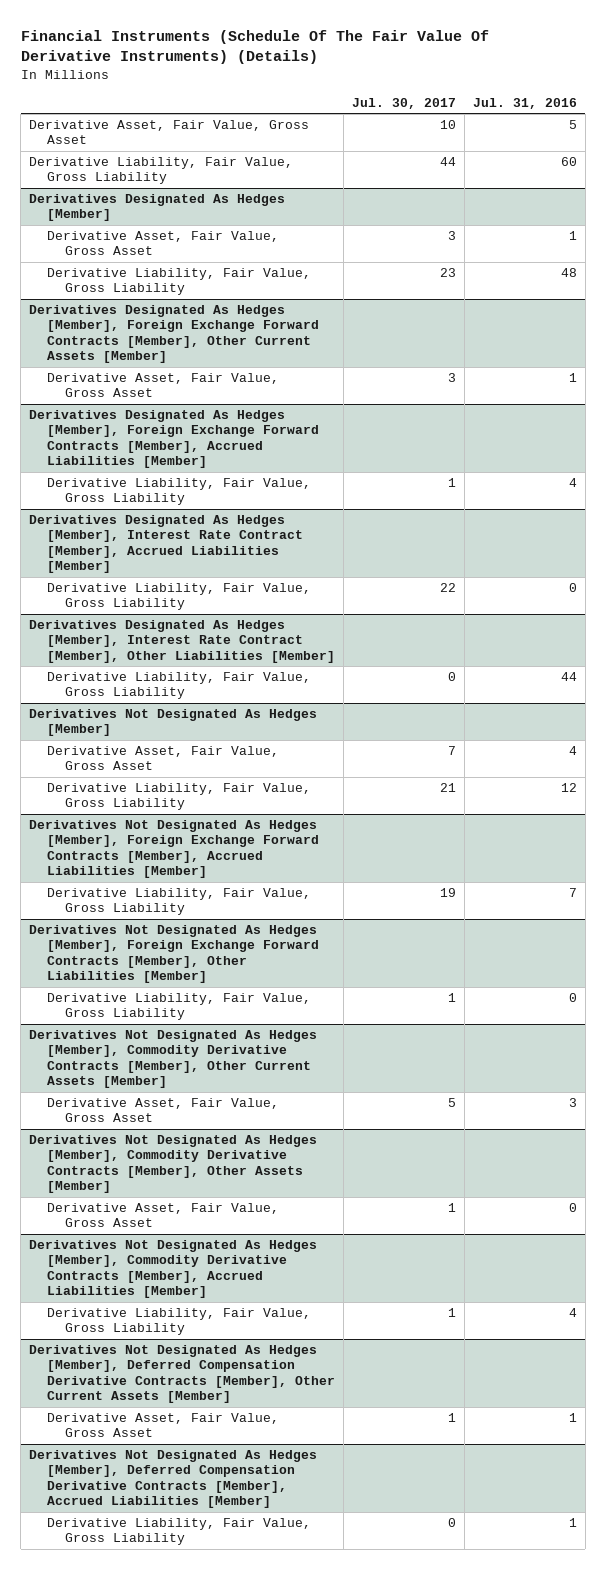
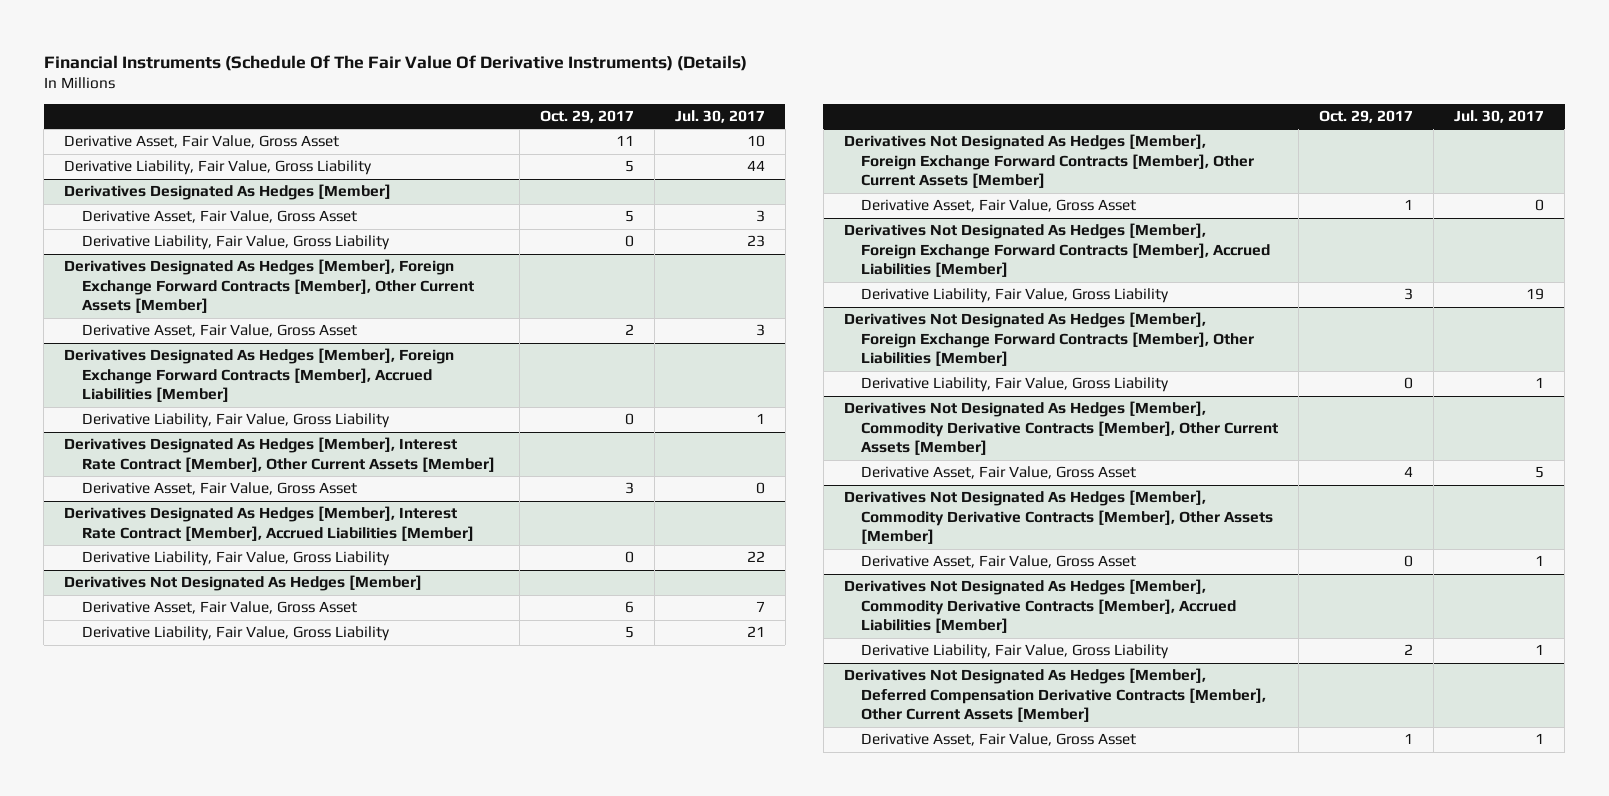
[472,97,577,109] Jul. 31, 2016 -> none
none -> [539,109,634,123] Oct. 29, 2017
none -> [64,437,495,472] Derivatives Designated As Hedges [Member], Interest Rate Contract [Member], Other Current Assets [Member]
none -> [81,482,357,496] Derivative Asset, Fair Value, Gross Asset
[29,620,336,663] Derivatives Designated As Hedges [Member], Interest Rate Contract [Member], Other Liabilities [Member] -> none
[47,672,312,700] Derivative Liability, Fair Value, Gross Liability -> none
none -> [844,134,1255,189] Derivatives Not Designated As Hedges [Member], Foreign Exchange Forward Contracts [Member], Other Current Assets [Member]
none -> [861,199,1137,213] Derivative Asset, Fair Value, Gross Asset
[29,1450,318,1509] Derivatives Not Designated As Hedges [Member], Deferred Compensation Derivative Contracts [Member], Accrued Liabilities [Member] -> none
[47,1518,312,1546] Derivative Liability, Fair Value, Gross Liability -> none

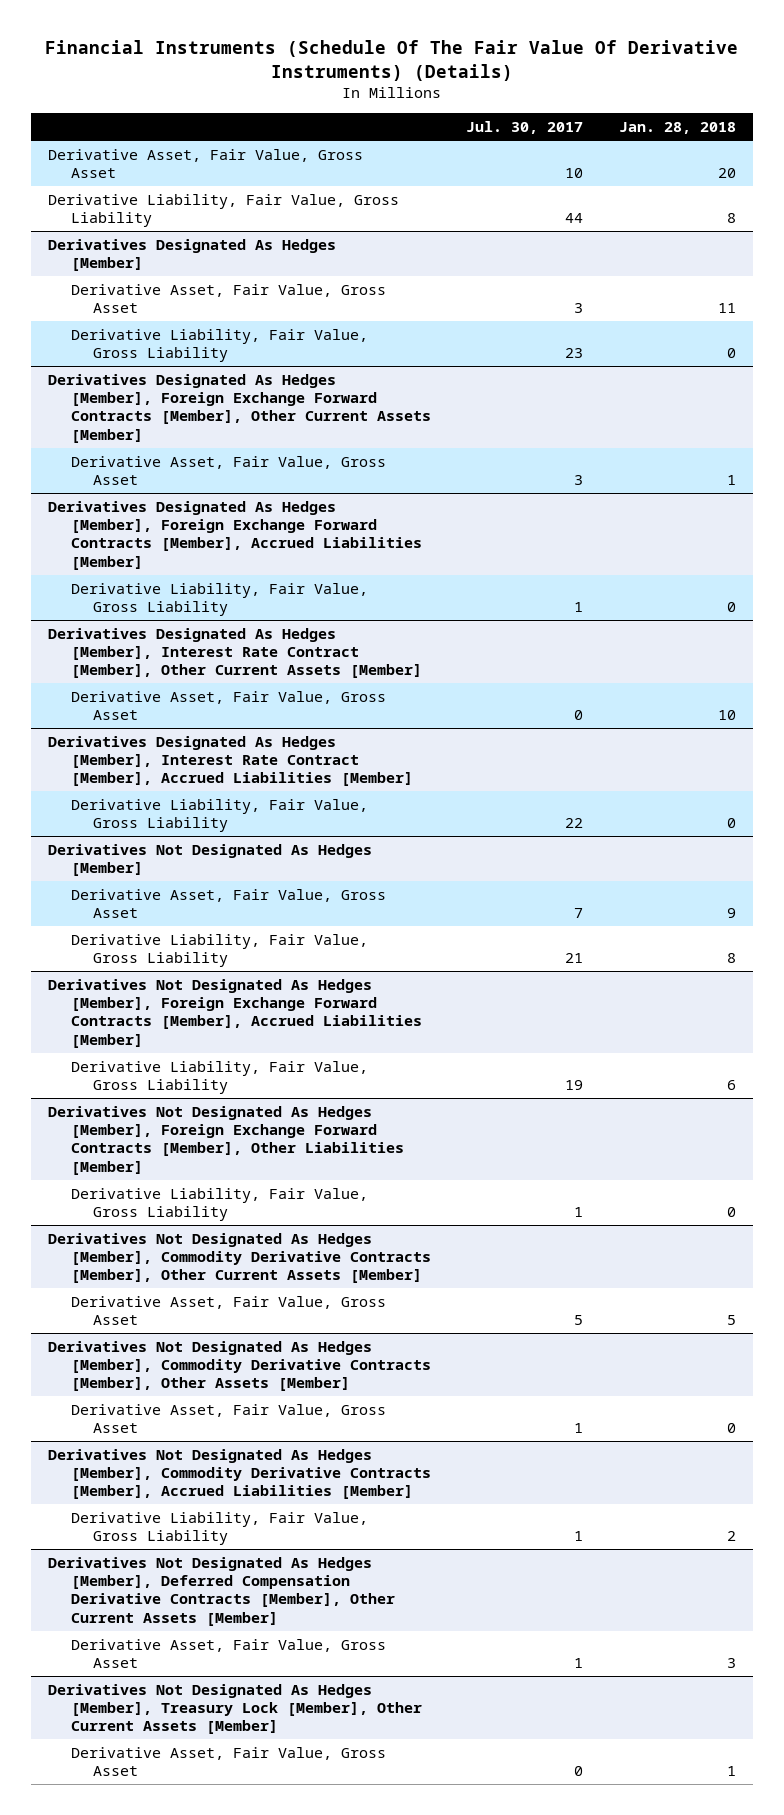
[539,109,634,123] Oct. 29, 2017 -> none
none -> [618,122,736,135] Jan. 28, 2018
[844,134,1255,189] Derivatives Not Designated As Hedges [Member], Foreign Exchange Forward Contracts [Member], Other Current Assets [Member] -> none
[861,199,1137,213] Derivative Asset, Fair Value, Gross Asset -> none
none -> [48,1683,422,1735] Derivatives Not Designated As Hedges [Member], Treasury Lock [Member], Other Current Assets [Member]
none -> [70,1746,386,1777] Derivative Asset, Fair Value, Gross Asset

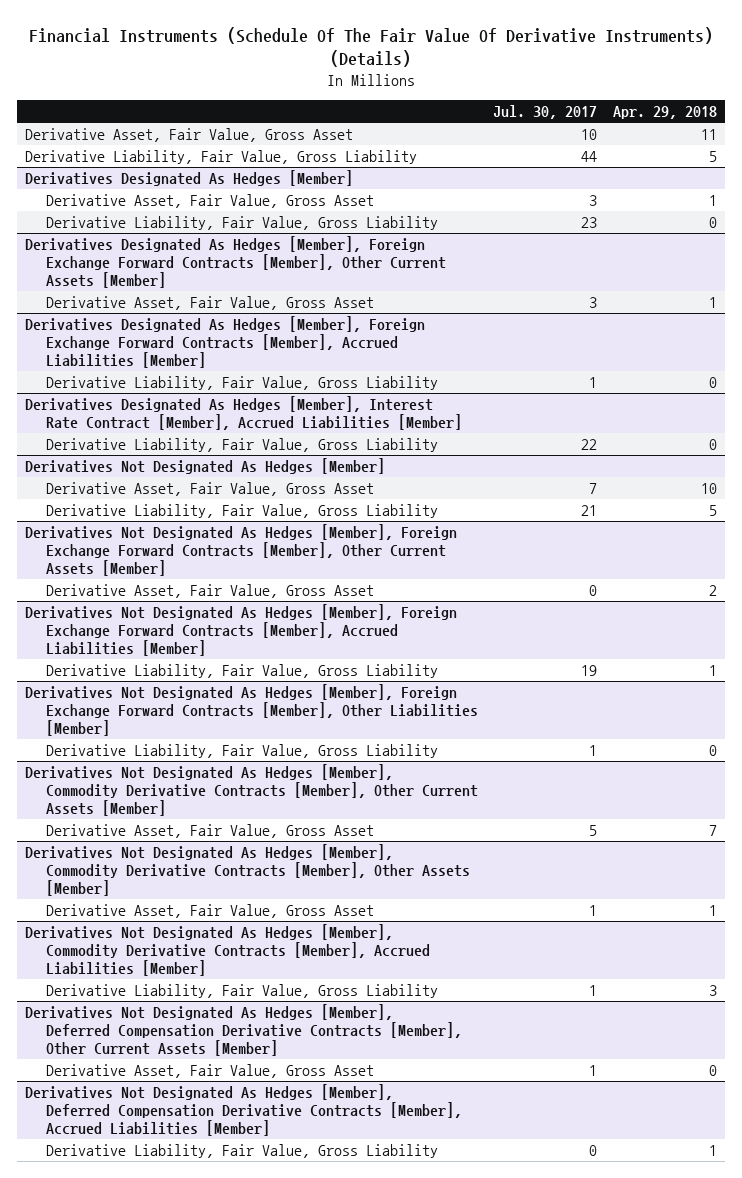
[618,122,736,135] Jan. 28, 2018 -> none
none -> [612,106,717,120] Apr. 29, 2018
[48,627,422,679] Derivatives Designated As Hedges [Member], Interest Rate Contract [Member], Other Current Assets [Member] -> none
[70,690,386,721] Derivative Asset, Fair Value, Gross Asset -> none
none -> [24,523,457,577] Derivatives Not Designated As Hedges [Member], Foreign Exchange Forward Contracts [Member], Other Current Assets [Member]
none -> [45,583,374,598] Derivative Asset, Fair Value, Gross Asset
[48,1683,422,1735] Derivatives Not Designated As Hedges [Member], Treasury Lock [Member], Other Current Assets [Member] -> none
none -> [24,1083,462,1137] Derivatives Not Designated As Hedges [Member], Deferred Compensation Derivative Contracts [Member], Accrued Liabilities [Member]
[70,1746,386,1777] Derivative Asset, Fair Value, Gross Asset -> [45,1143,438,1158] Derivative Liability, Fair Value, Gross Liability

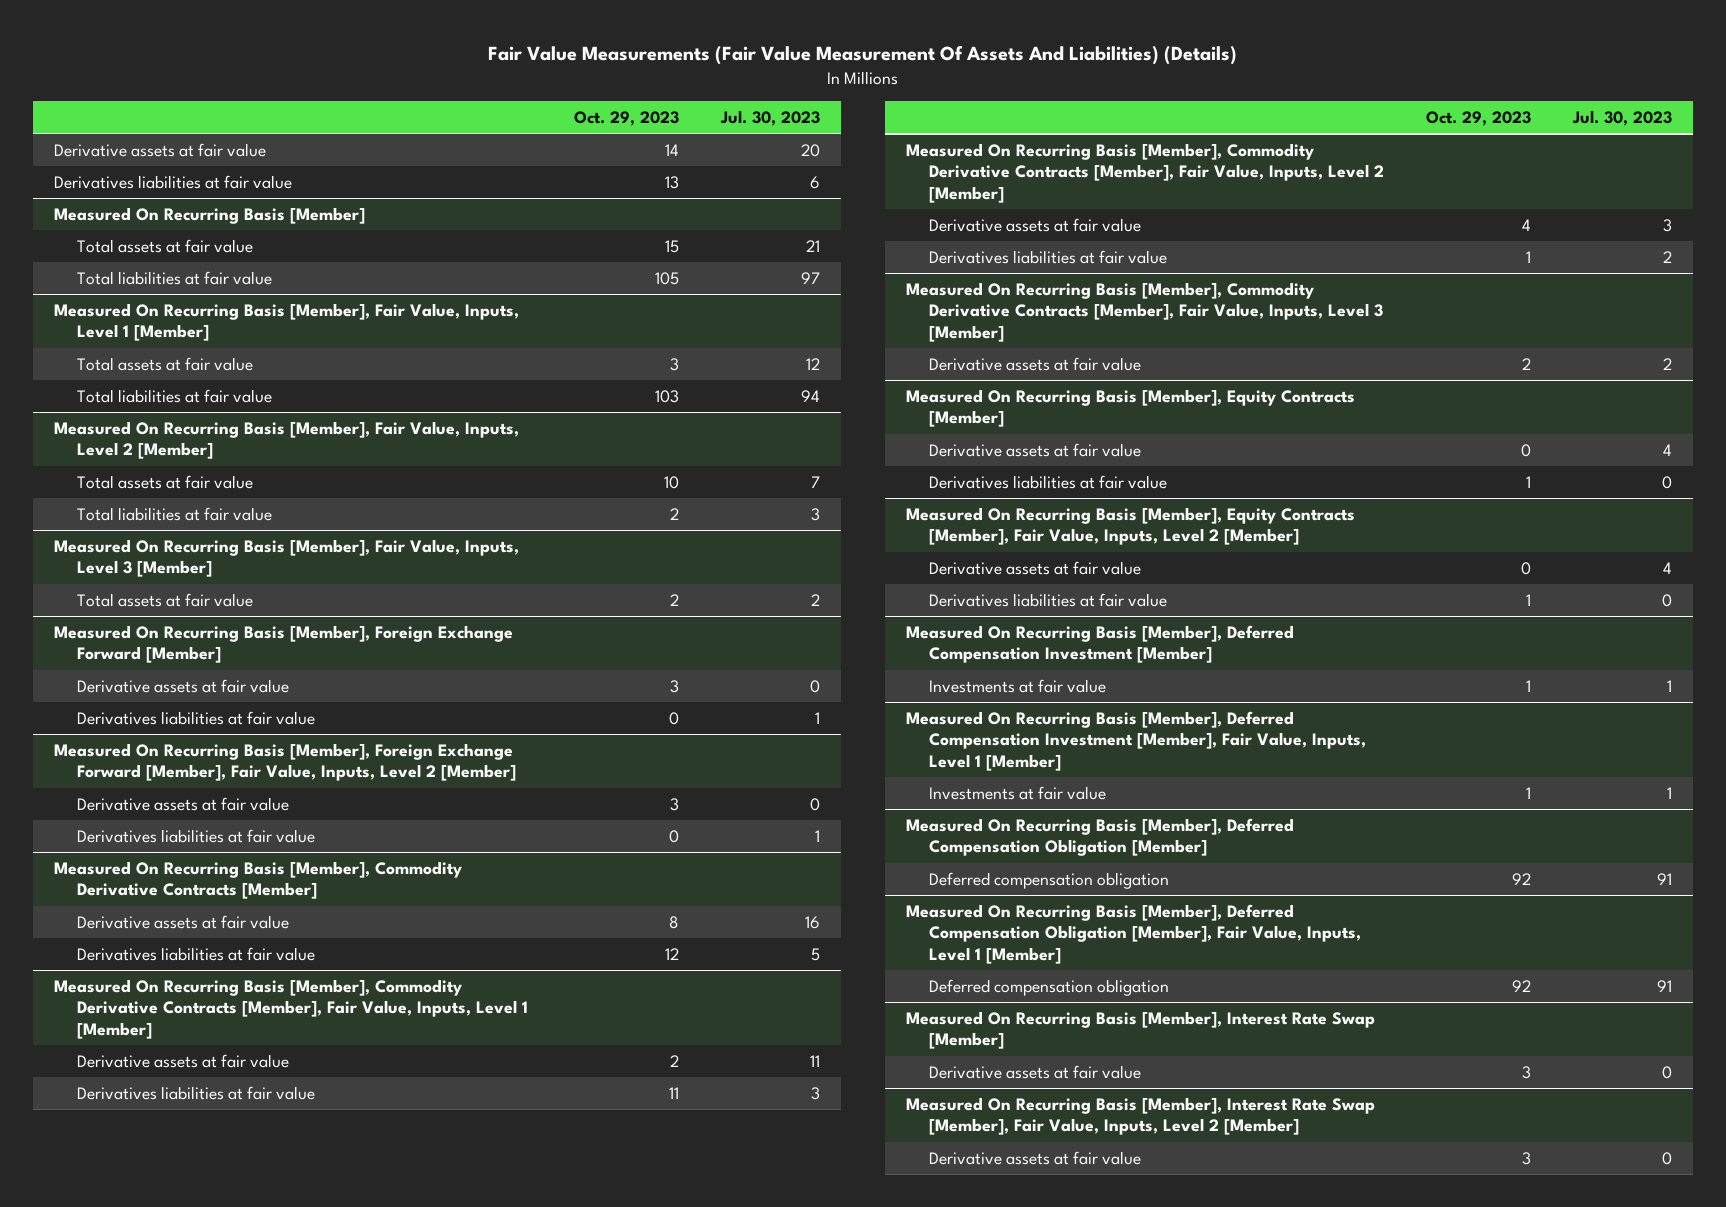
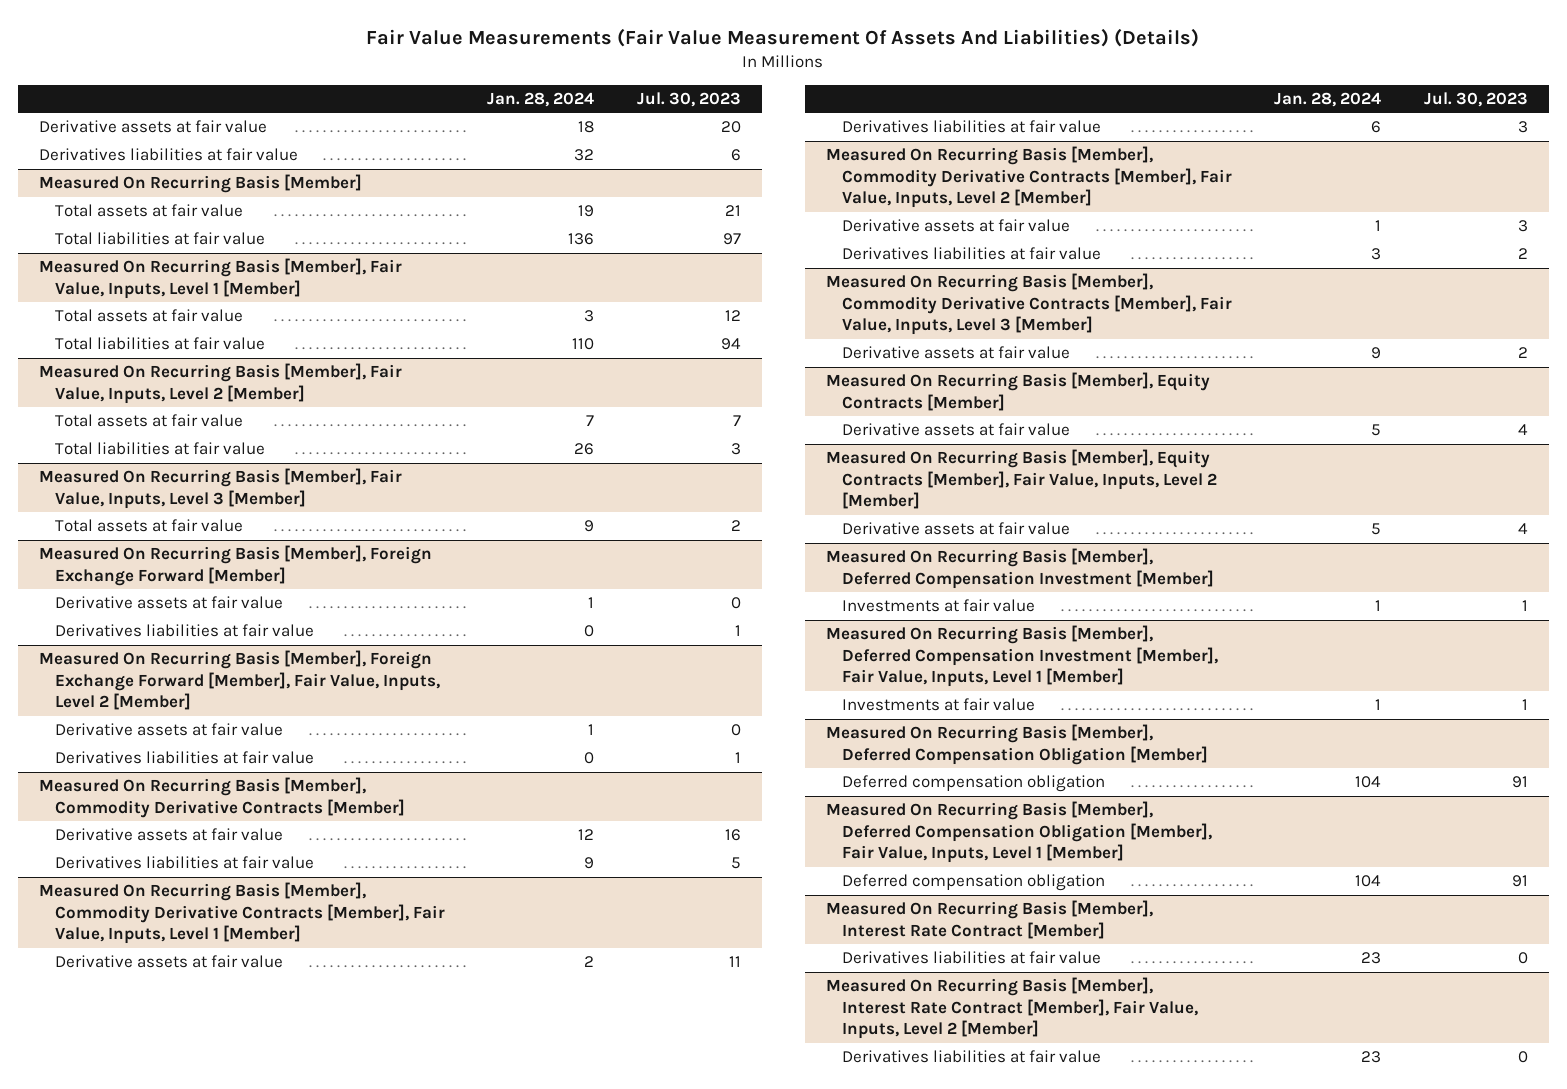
[574,111,680,127] Oct. 29, 2023 -> none
none -> [487,91,595,107] Jan. 28, 2024
[929,474,1168,489] Derivatives liabilities at fair value -> none
[929,592,1168,607] Derivatives liabilities at fair value -> none
[929,1064,1142,1079] Derivative assets at fair value -> none
[929,1150,1142,1165] Derivative assets at fair value -> none
[906,1010,1376,1050] Measured On Recurring Basis [Member], Interest Rate Swap [Member] -> [825,900,1153,939] Measured On Recurring Basis [Member], Interest Rate Contract [Member]
none -> [842,951,1102,965] Derivatives liabilities at fair value
[906,1096,1376,1136] Measured On Recurring Basis [Member], Interest Rate Swap [Member], Fair Value, Inputs, Level 2 [Member] -> [825,977,1199,1040] Measured On Recurring Basis [Member], Interest Rate Contract [Member], Fair Value, Inputs, Level 2 [Member]
none -> [842,1050,1102,1064] Derivatives liabilities at fair value

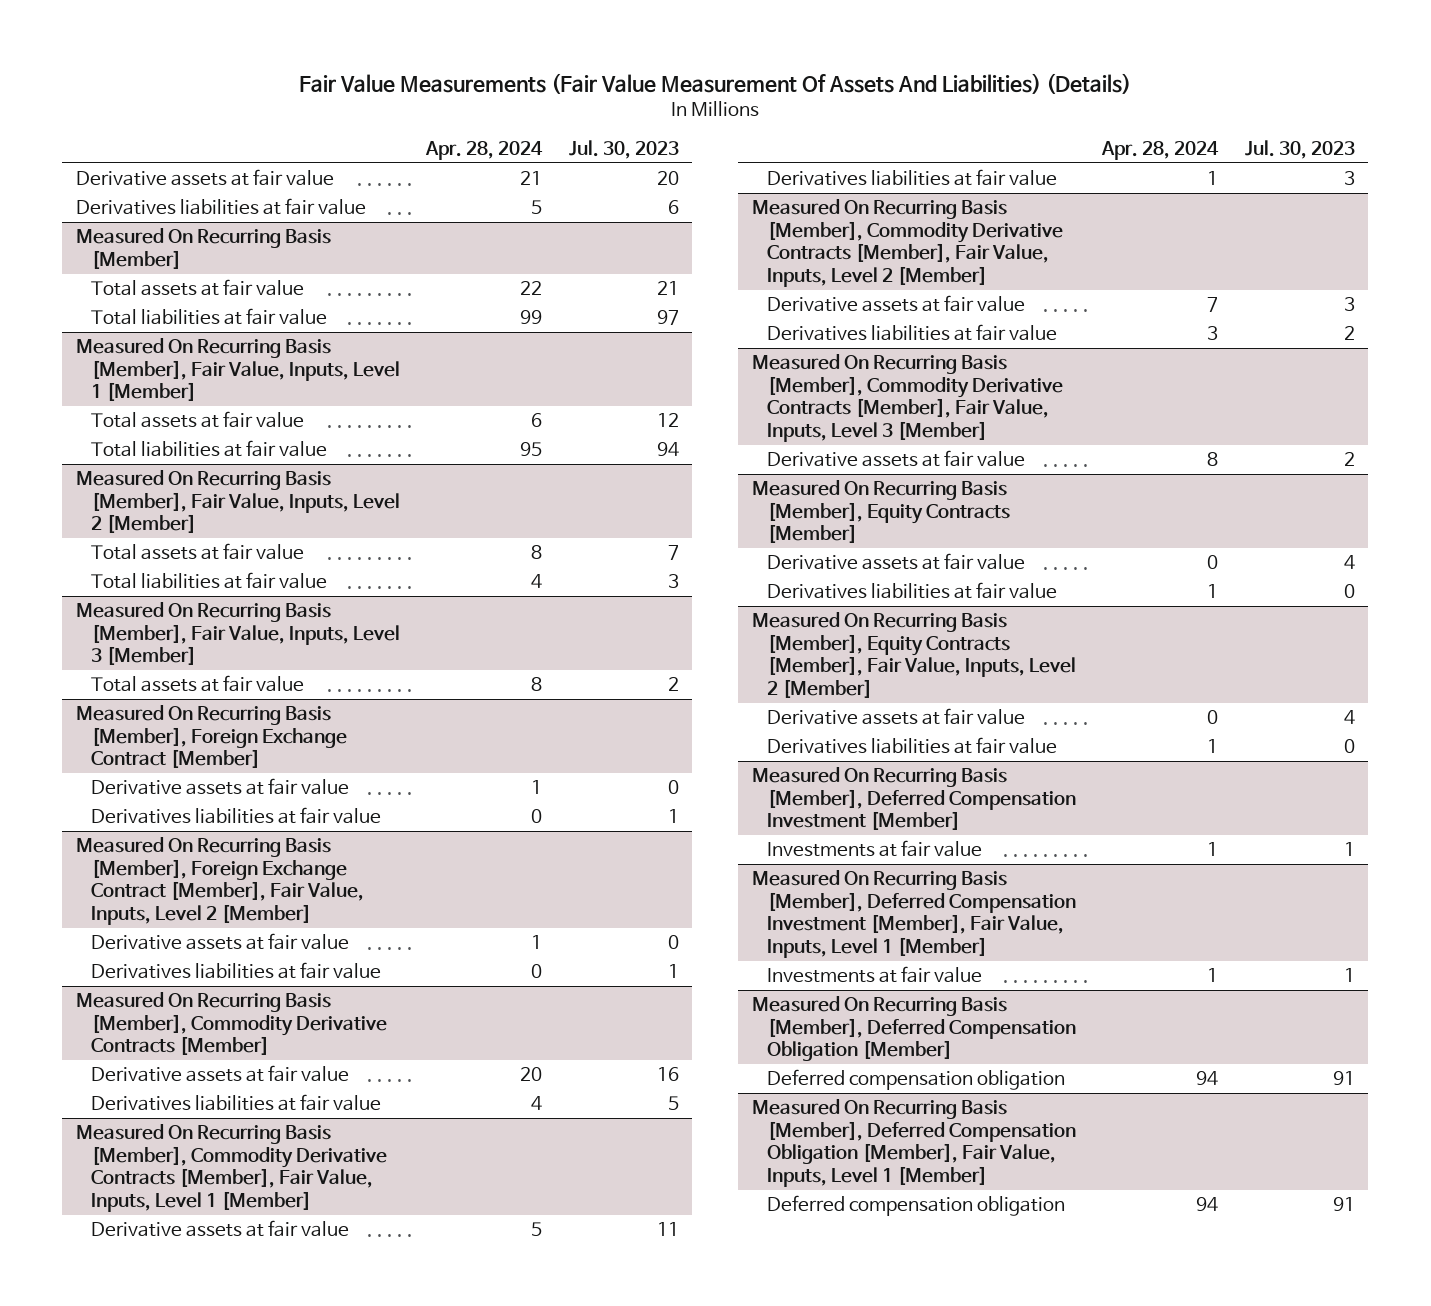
[487,91,595,107] Jan. 28, 2024 -> none
none -> [425,141,544,161] Apr. 28, 2024
[38,545,432,586] Measured On Recurring Basis [Member], Foreign Exchange Forward [Member] -> [75,705,347,769] Measured On Recurring Basis [Member], Foreign Exchange Contract [Member]
[38,650,440,711] Measured On Recurring Basis [Member], Foreign Exchange Forward [Member], Fair Value, Inputs, Level 2 [Member] -> [75,837,364,925] Measured On Recurring Basis [Member], Foreign Exchange Contract [Member], Fair Value, Inputs, Level 2 [Member]
none -> [766,582,1057,600] Derivatives liabilities at fair value
none -> [766,737,1057,755] Derivatives liabilities at fair value
[825,900,1153,939] Measured On Recurring Basis [Member], Interest Rate Contract [Member] -> none
[842,951,1102,965] Derivatives liabilities at fair value -> none
[825,977,1199,1040] Measured On Recurring Basis [Member], Interest Rate Contract [Member], Fair Value, Inputs, Level 2 [Member] -> none
[842,1050,1102,1064] Derivatives liabilities at fair value -> none

